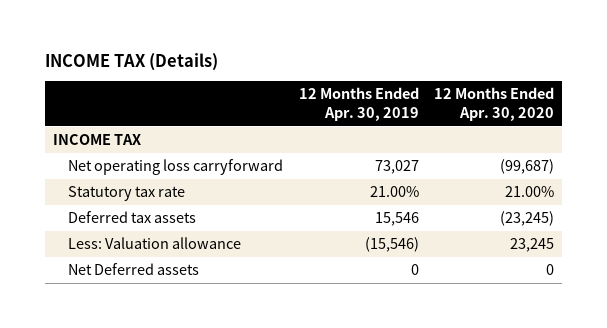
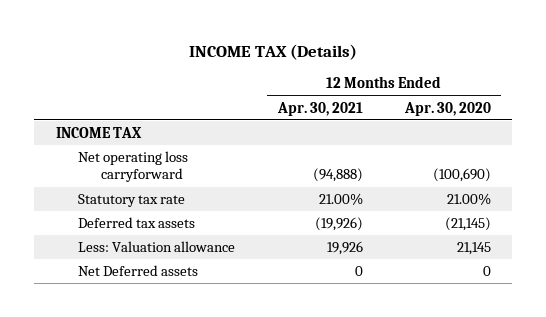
[298,87,419,121] 12 Months Ended Apr. 30, 2019 -> none
none -> [276,101,363,116] Apr. 30, 2021
[500,159,555,175] (99,687) -> [432,168,491,183] (100,690)
[500,211,555,227] (23,245) -> [444,217,491,232] (21,145)
[510,238,555,253] 23,245 -> [456,242,491,256] 21,145

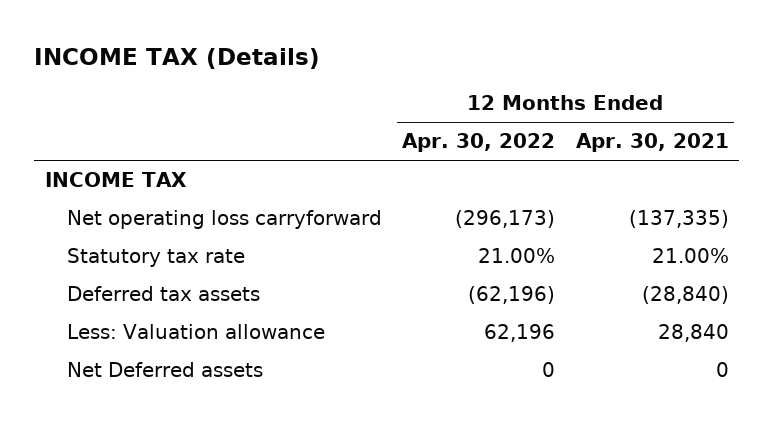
[403,101,491,116] Apr. 30, 2020 -> none
none -> [402,133,556,153] Apr. 30, 2022
[312,168,363,183] (94,888) -> [628,210,729,229] (137,335)
[314,217,363,232] (19,926) -> [641,286,729,305] (28,840)
[326,241,363,256] 19,926 -> [657,324,729,343] 28,840

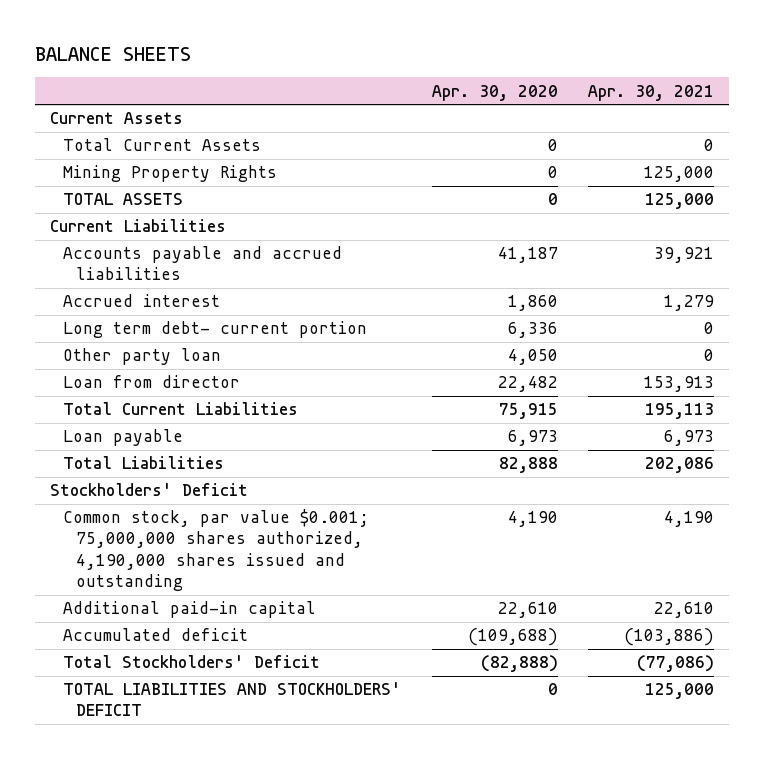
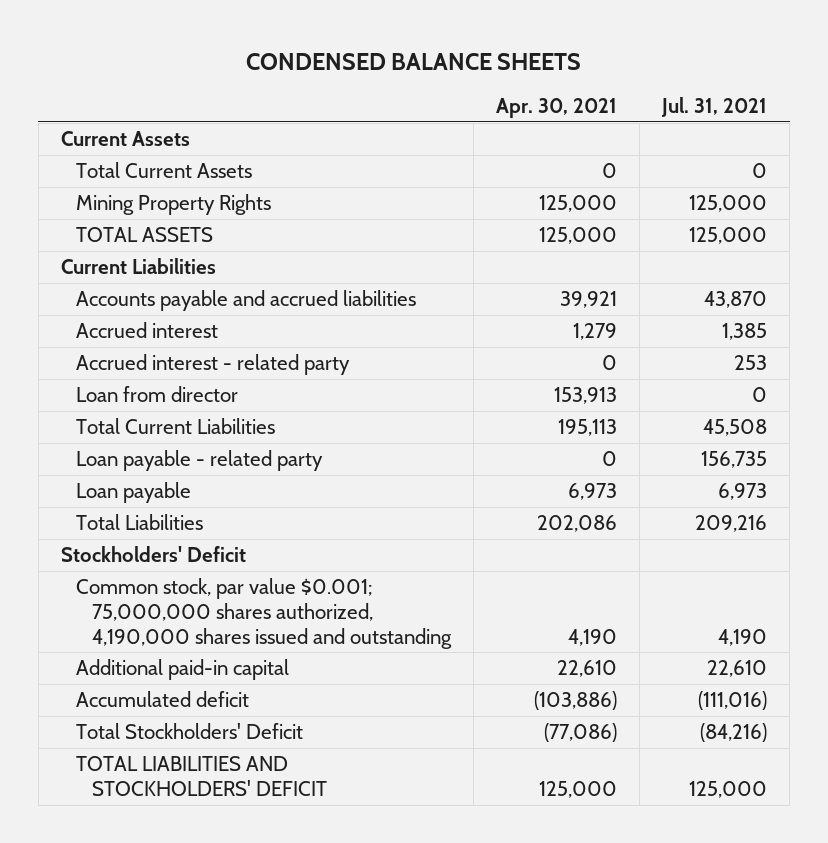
[34,46,191,61] BALANCE SHEETS -> [245,52,581,70] CONDENSED BALANCE SHEETS
[431,84,558,101] Apr. 30, 2020 -> none
none -> [661,97,768,118] Jul. 31, 2021
[63,321,368,339] Long term debt- current portion -> none
[63,348,222,366] Other party loan -> none
none -> [76,353,351,375] Accrued interest - related party
none -> [76,449,324,471] Loan payable - related party

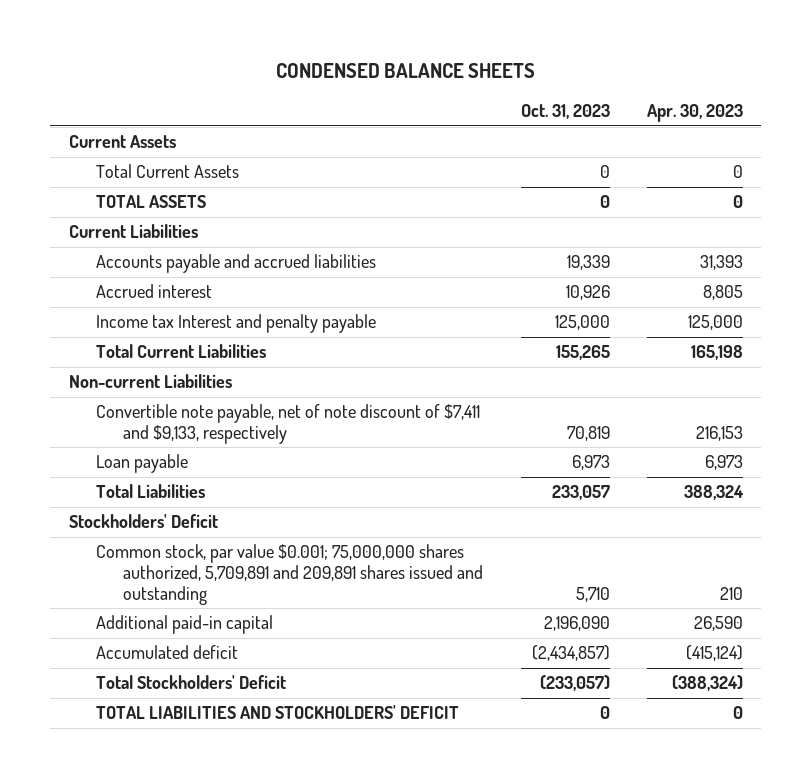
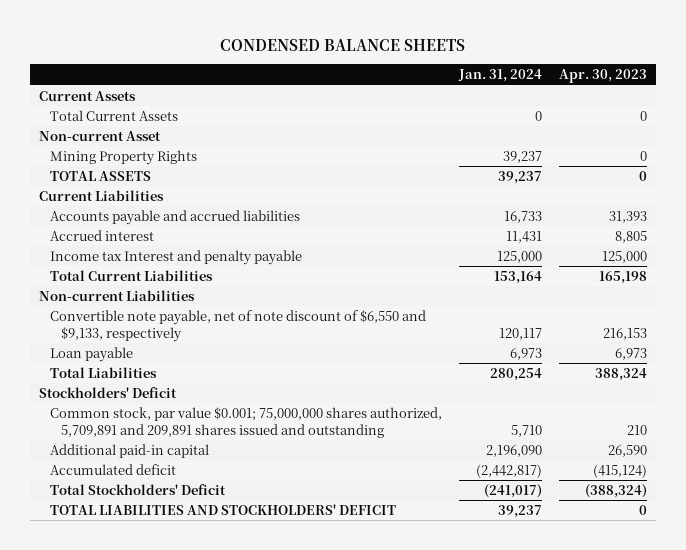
[520,104,610,120] Oct. 31, 2023 -> none
none -> [458,69,543,83] Jan. 31, 2024
none -> [39,131,162,142] Non-current Asset
none -> [49,150,197,166] Mining Property Rights
[96,404,481,445] Convertible note payable, net of note discount of $7,411 and $9,133, respectively -> [49,310,426,343] Convertible note payable, net of note discount of $6,550 and $9,133, respectively

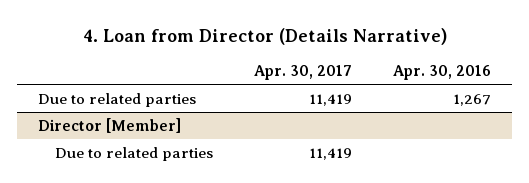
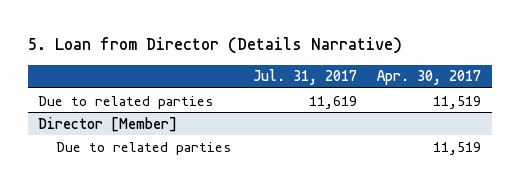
[82,27,447,45] 4. Loan from Director (Details Narrative) -> [27,37,402,55] 5. Loan from Director (Details Narrative)
[393,65,492,81] Apr. 30, 2016 -> none
none -> [252,69,357,86] Jul. 31, 2017
[308,94,352,107] 11,419 -> [433,95,482,109] 11,519
[308,148,352,161] 11,419 -> [433,141,482,155] 11,519

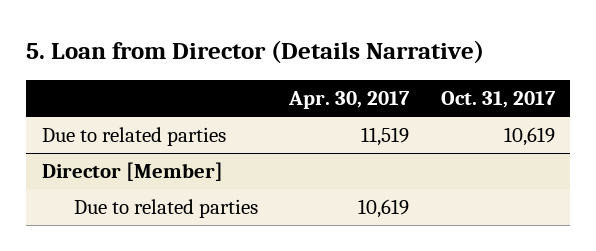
[252,69,357,86] Jul. 31, 2017 -> none
none -> [440,91,556,109] Oct. 31, 2017
[433,141,482,155] 11,519 -> [358,199,410,219] 10,619

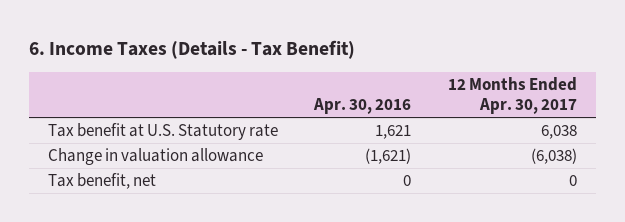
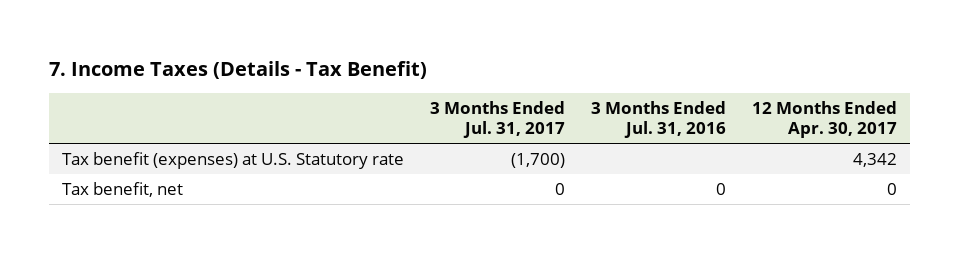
[29,40,356,60] 6. Income Taxes (Details - Tax Benefit) -> [49,60,428,79] 7. Income Taxes (Details - Tax Benefit)
[313,98,412,115] Apr. 30, 2016 -> none
none -> [429,100,565,139] 3 Months Ended Jul. 31, 2017
none -> [590,100,726,139] 3 Months Ended Jul. 31, 2016
[47,148,263,166] Change in valuation allowance -> none
[47,123,278,141] Tax benefit at U.S. Statutory rate -> [62,152,405,170] Tax benefit (expenses) at U.S. Statutory rate
[541,125,578,140] 6,038 -> [852,153,897,168] 4,342

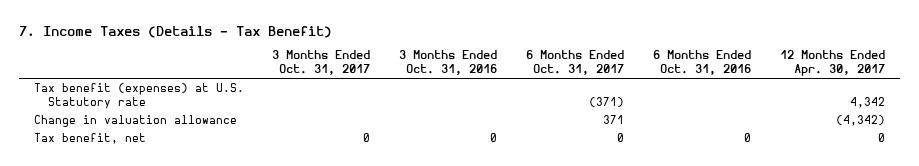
[429,100,565,139] 3 Months Ended Jul. 31, 2017 -> none
[590,100,726,139] 3 Months Ended Jul. 31, 2016 -> none
none -> [272,50,371,76] 3 Months Ended Oct. 31, 2017
none -> [399,50,498,76] 3 Months Ended Oct. 31, 2016
none -> [526,50,625,76] 6 Months Ended Oct. 31, 2017
none -> [653,50,752,76] 6 Months Ended Oct. 31, 2016
none -> [33,114,237,127] Change in valuation allowance

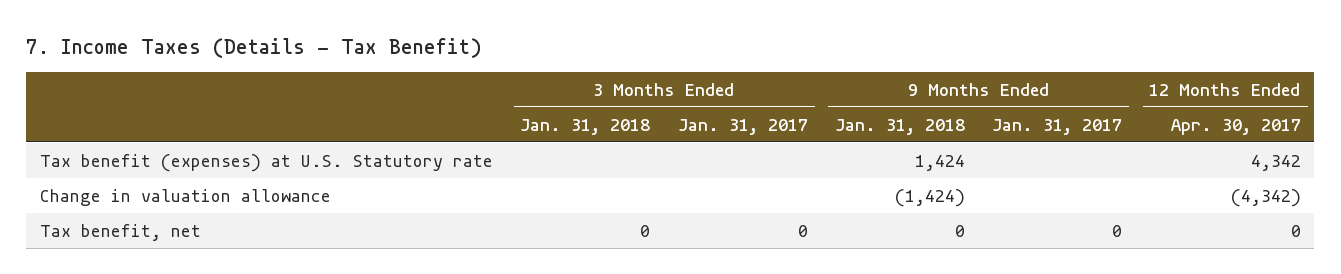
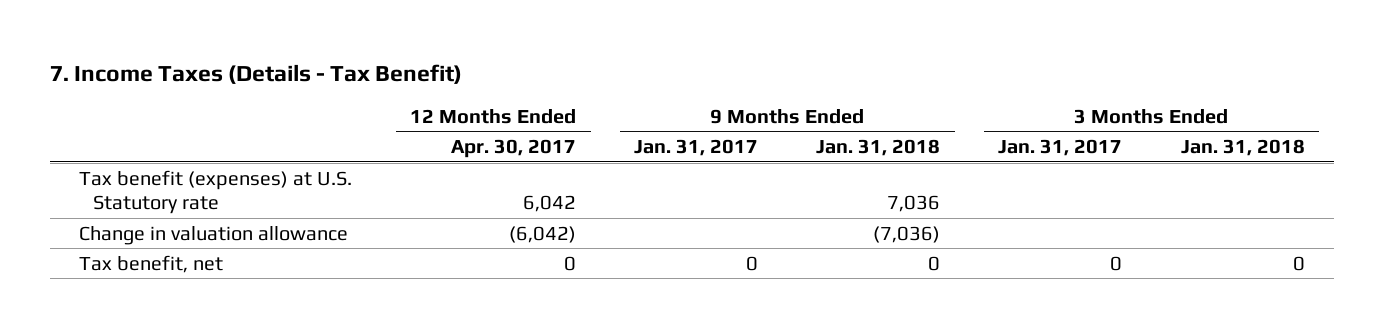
[915,154,966,171] 1,424 -> [887,194,941,212] 7,036
[1250,154,1301,171] 4,342 -> [523,194,577,212] 6,042
[895,188,966,207] (1,424) -> [873,225,941,243] (7,036)
[1230,188,1301,207] (4,342) -> [509,225,577,243] (6,042)

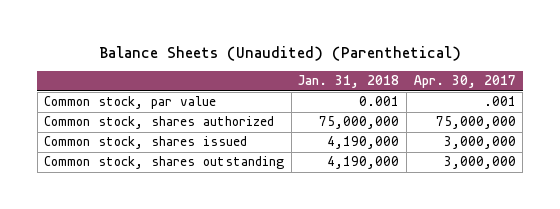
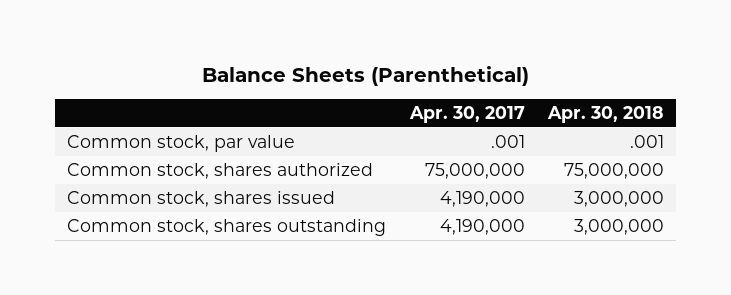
[98,45,461,61] Balance Sheets (Unaudited) (Parenthetical) -> [201,65,529,86] Balance Sheets (Parenthetical)
[298,75,400,89] Jan. 31, 2018 -> none
none -> [547,106,665,124] Apr. 30, 2018
[443,136,516,150] 3,000,000 -> [439,190,525,207] 4,190,000
[443,156,516,170] 3,000,000 -> [439,218,525,235] 4,190,000

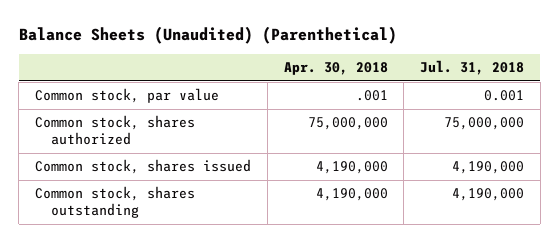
[201,65,529,86] Balance Sheets (Parenthetical) -> [18,26,397,45] Balance Sheets (Unaudited) (Parenthetical)
[408,106,525,124] Apr. 30, 2017 -> none
none -> [420,60,525,76] Jul. 31, 2018
[574,190,665,207] 3,000,000 -> [315,161,388,175] 4,190,000
[574,218,665,235] 3,000,000 -> [315,188,388,202] 4,190,000

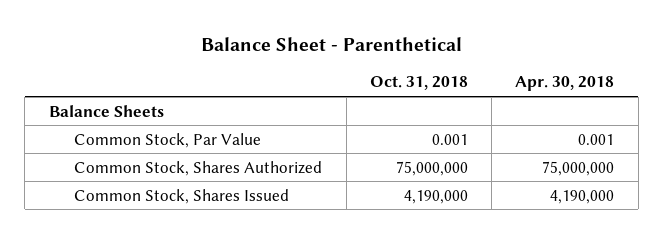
[18,26,397,45] Balance Sheets (Unaudited) (Parenthetical) -> [200,36,462,51] Balance Sheet - Parenthetical
[420,60,525,76] Jul. 31, 2018 -> none
none -> [369,76,468,91] Oct. 31, 2018
[35,186,196,219] Common stock, shares outstanding -> none
none -> [48,104,164,117] Balance Sheets
[35,88,220,104] Common stock, par value -> [74,132,262,148] Common Stock, Par Value
[355,90,388,102] .001 -> [578,133,615,145] 0.001
[35,115,196,146] Common stock, shares authorized -> [74,160,323,176] Common Stock, Shares Authorized
[35,159,252,175] Common stock, shares issued -> [74,188,290,204] Common Stock, Shares Issued

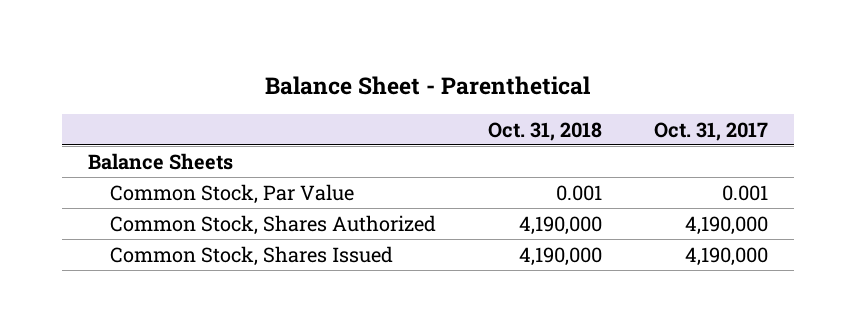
[515,76,615,92] Apr. 30, 2018 -> none
none -> [653,121,768,141] Oct. 31, 2017
[395,160,468,176] 75,000,000 -> [518,215,602,235] 4,190,000

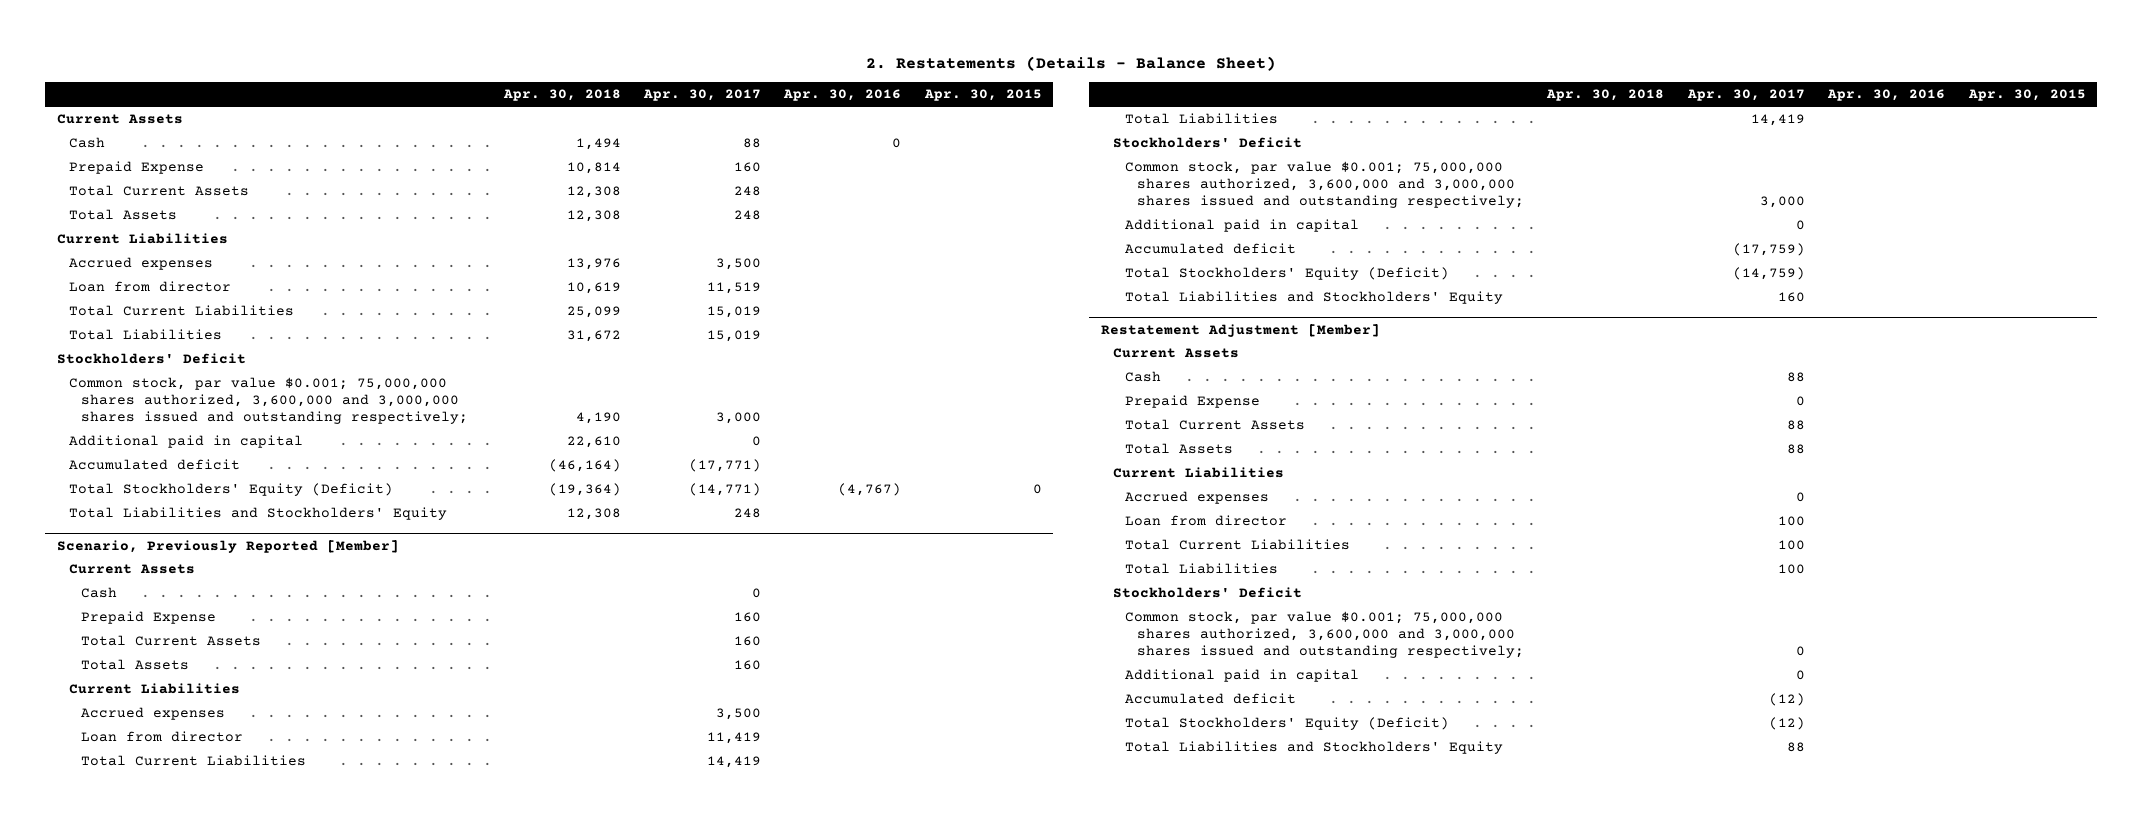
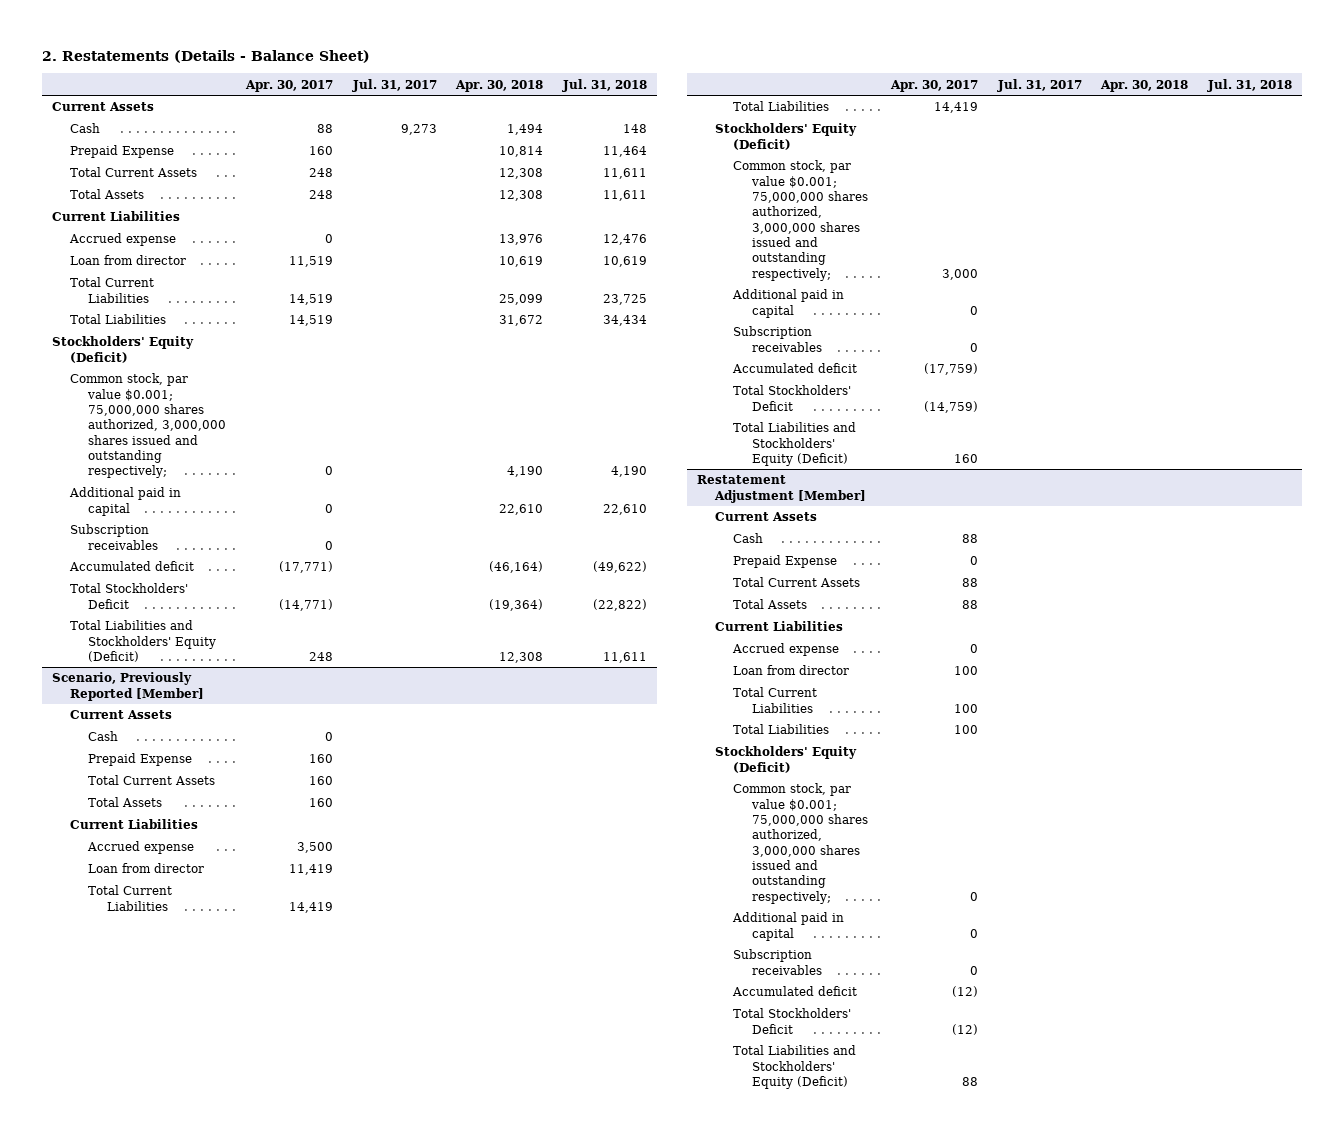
[783,89,902,102] Apr. 30, 2016 -> none
[923,89,1042,102] Apr. 30, 2015 -> none
none -> [351,78,437,92] Jul. 31, 2017
none -> [561,78,647,92] Jul. 31, 2018
[69,257,214,271] Accrued expenses -> [69,233,177,247] Accrued expense
[715,258,761,271] 3,500 -> [325,234,334,244] 0
[706,306,761,319] 15,019 -> [289,293,334,305] 14,519
[706,330,761,343] 15,019 -> [289,315,334,327] 14,519
[57,353,247,365] Stockholders' Deficit -> [52,336,195,363] Stockholders' Equity (Deficit)
[69,377,469,424] Common stock, par value $0.001; 75,000,000 shares authorized, 3,600,000 and 3,000,000 shares issued and outstanding respectively; -> [70,373,227,479] Common stock, par value $0.001; 75,000,000 shares authorized, 3,000,000 shares issued and outstanding respectively;
[715,411,761,424] 3,000 -> [325,466,334,476] 0
none -> [70,524,159,550] Subscription receivables
[69,483,394,497] Total Stockholders' Equity (Deficit) -> [70,583,189,609] Total Stockholders' Deficit
[69,507,448,521] Total Liabilities and Stockholders' Equity -> [70,620,217,662] Total Liabilities and Stockholders' Equity (Deficit)
[81,707,226,721] Accrued expenses -> [87,841,195,855] Accrued expense
[1113,137,1303,149] Stockholders' Deficit -> [715,123,858,150] Stockholders' Equity (Deficit)
[1125,161,1524,208] Common stock, par value $0.001; 75,000,000 shares authorized, 3,600,000 and 3,000,000 shares issued and outstanding respectively; -> [733,160,868,281] Common stock, par value $0.001; 75,000,000 shares authorized, 3,000,000 shares issued and outstanding respectively;
none -> [733,326,822,352] Subscription receivables
[1125,267,1450,281] Total Stockholders' Equity (Deficit) -> [733,385,852,411] Total Stockholders' Deficit
[1125,291,1504,305] Total Liabilities and Stockholders' Equity -> [733,422,857,466] Total Liabilities and Stockholders' Equity (Deficit)
[1125,491,1270,505] Accrued expenses -> [732,643,840,657] Accrued expense
[1113,587,1303,599] Stockholders' Deficit -> [715,746,858,773] Stockholders' Equity (Deficit)
[1125,611,1524,658] Common stock, par value $0.001; 75,000,000 shares authorized, 3,600,000 and 3,000,000 shares issued and outstanding respectively; -> [733,783,868,904] Common stock, par value $0.001; 75,000,000 shares authorized, 3,000,000 shares issued and outstanding respectively;
none -> [733,949,822,975] Subscription receivables
[1125,717,1450,731] Total Stockholders' Equity (Deficit) -> [733,1008,852,1034] Total Stockholders' Deficit
[1125,741,1504,755] Total Liabilities and Stockholders' Equity -> [733,1045,857,1089] Total Liabilities and Stockholders' Equity (Deficit)

